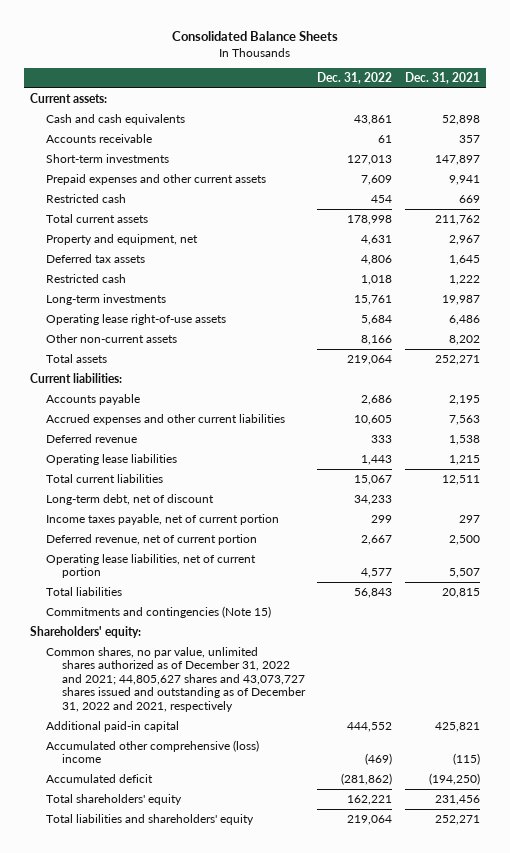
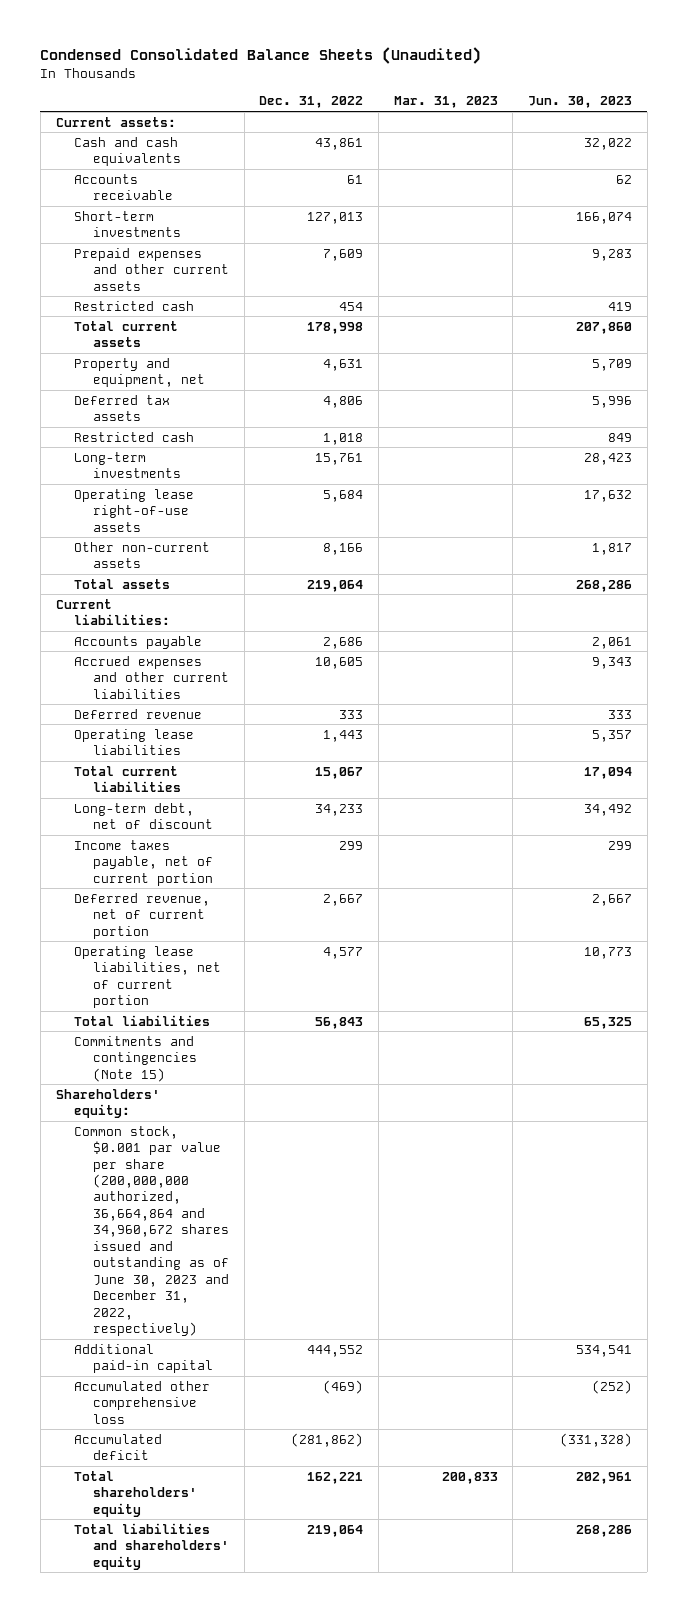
[171,31,338,42] Consolidated Balance Sheets -> [40,47,482,65] Condensed Consolidated Balance Sheets (Unaudited)
[404,71,480,84] Dec. 31, 2021 -> none
none -> [393,96,498,109] Mar. 31, 2023
none -> [528,96,633,109] Jun. 30, 2023
[46,647,307,712] Common shares, no par value, unlimited shares authorized as of December 31, 2022 and 2021; 44,805,627 shares and 43,073,727 shares issued and outstanding as of December 31, 2022 and 2021, respectively -> [74,1125,229,1337] Common stock, $0.001 par value per share (200,000,000 authorized, 36,664,864 and 34,960,672 shares issued and outstanding as of June 30, 2023 and December 31, 2022, respectively)
[46,740,260,764] Accumulated other comprehensive (loss) income -> [74,1380,211,1424] Accumulated other comprehensive loss

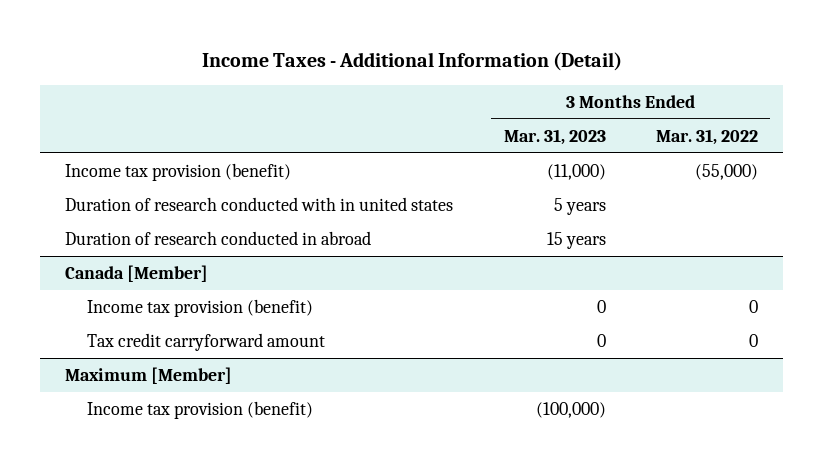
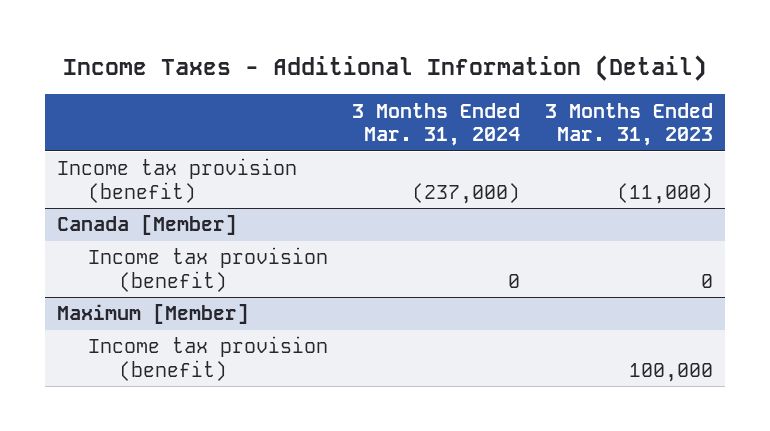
[655,128,758,145] Mar. 31, 2022 -> none
none -> [352,102,521,146] 3 Months Ended Mar. 31, 2024
[65,196,454,211] Duration of research conducted with in united states -> none
[65,230,372,245] Duration of research conducted in abroad -> none
[87,332,326,351] Tax credit carryforward amount -> none
[535,401,606,418] (100,000) -> [628,362,713,382] 100,000

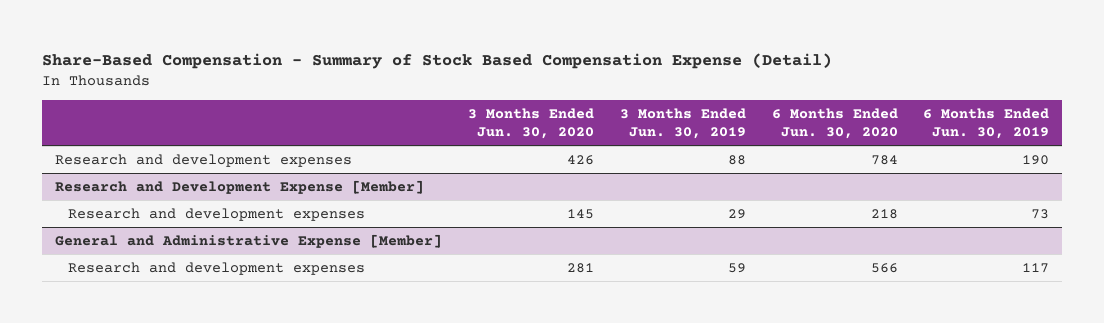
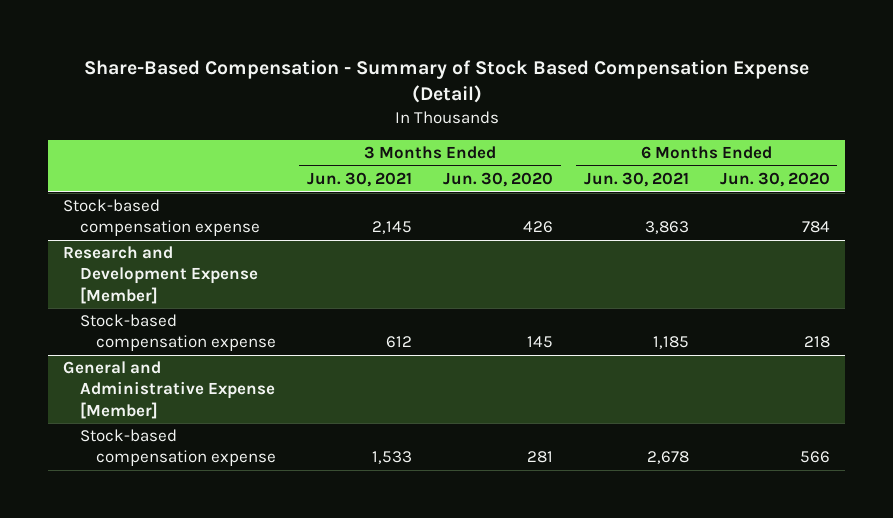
[619,107,746,140] 3 Months Ended Jun. 30, 2019 -> none
[923,107,1050,140] 6 Months Ended Jun. 30, 2019 -> none
none -> [307,172,413,188] Jun. 30, 2021
none -> [583,172,689,188] Jun. 30, 2021
[54,153,352,167] Research and development expenses -> [63,199,260,237] Stock-based compensation expense
[68,207,366,221] Research and development expenses -> [79,314,277,352] Stock-based compensation expense
[68,261,366,275] Research and development expenses -> [79,429,277,467] Stock-based compensation expense

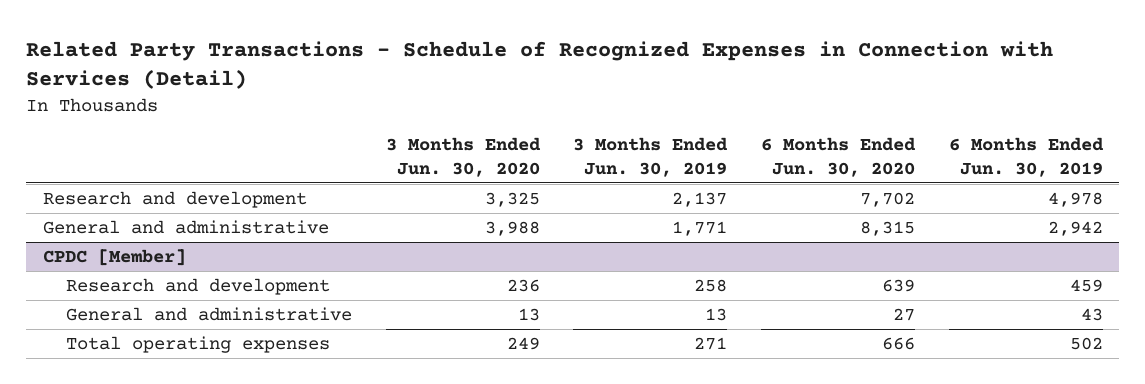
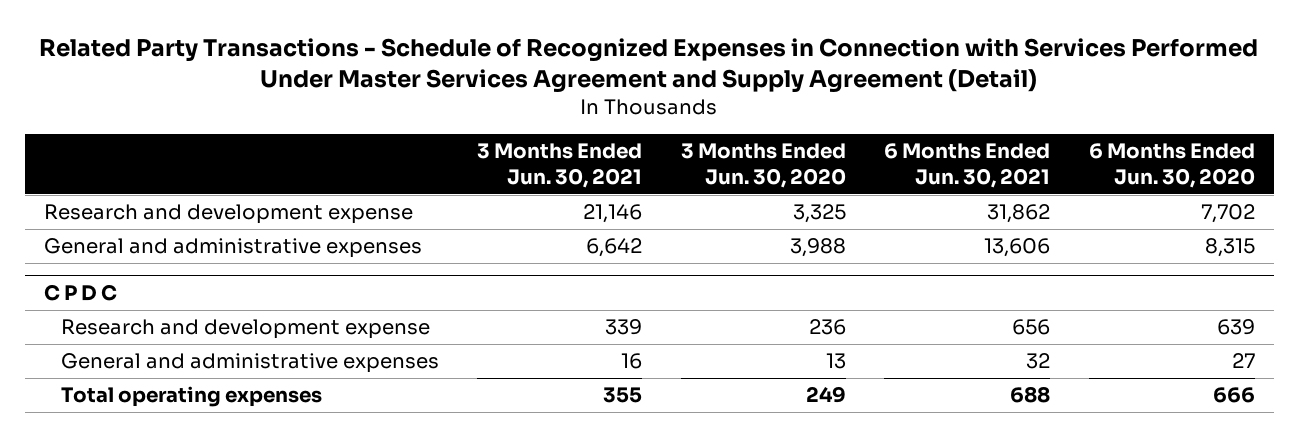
[25,40,1053,90] Related Party Transactions - Schedule of Recognized Expenses in Connection with Services (Detail) -> [39,37,1259,93] Related Party Transactions - Schedule of Recognized Expenses in Connection with Services Performed Under Master Services Agreement and Supply Agreement (Detail)
[573,137,729,177] 3 Months Ended Jun. 30, 2019 -> none
[948,137,1104,177] 6 Months Ended Jun. 30, 2019 -> none
none -> [477,143,643,189] 3 Months Ended Jun. 30, 2021
none -> [884,143,1051,189] 6 Months Ended Jun. 30, 2021
[42,191,307,209] Research and development -> [43,204,413,225] Research and development expense
[42,220,329,235] General and administrative -> [43,238,422,259] General and administrative expenses
[42,249,186,267] CPDC [Member] -> [43,284,117,302] C P D C
[66,278,331,296] Research and development -> [60,319,430,340] Research and development expense
[66,307,353,322] General and administrative -> [60,353,439,374] General and administrative expenses

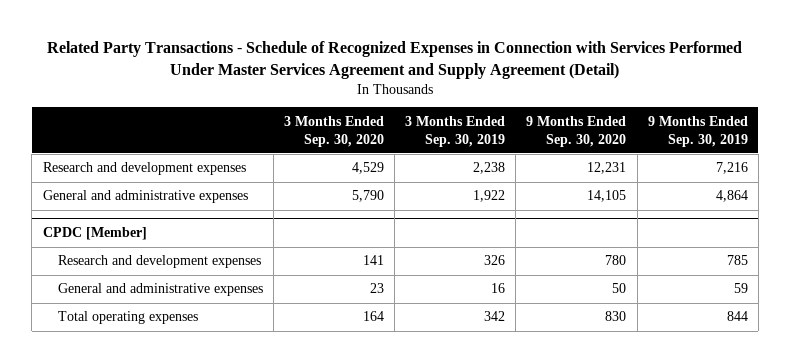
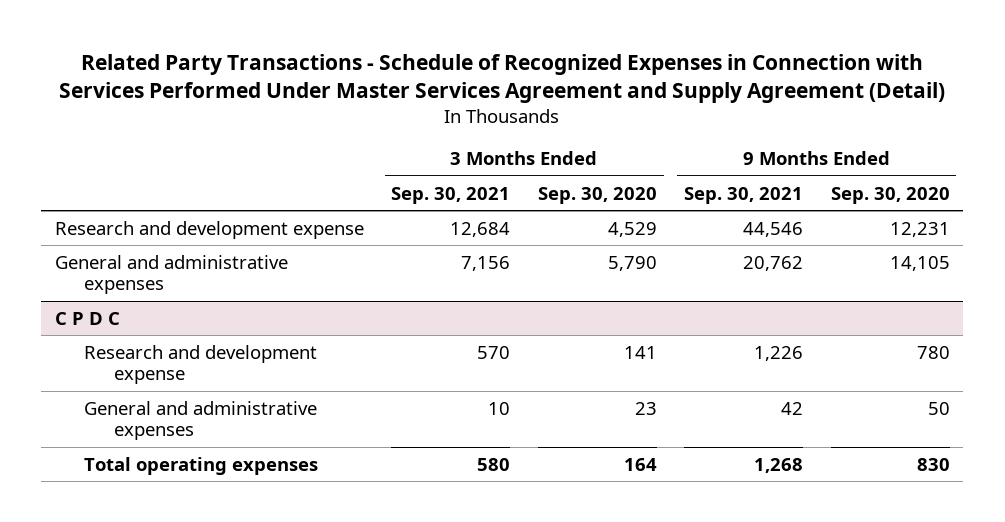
[405,115,506,147] 3 Months Ended Sep. 30, 2019 -> none
[647,115,748,147] 9 Months Ended Sep. 30, 2019 -> none
none -> [391,186,511,204] Sep. 30, 2021
none -> [684,186,804,204] Sep. 30, 2021
[42,162,246,176] Research and development expenses -> [54,220,364,239] Research and development expense
[42,227,147,241] CPDC [Member] -> [54,311,120,325] C P D C
[57,255,261,269] Research and development expenses -> [84,344,318,385] Research and development expense

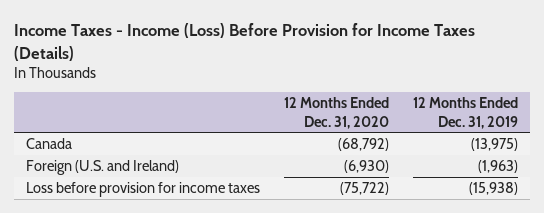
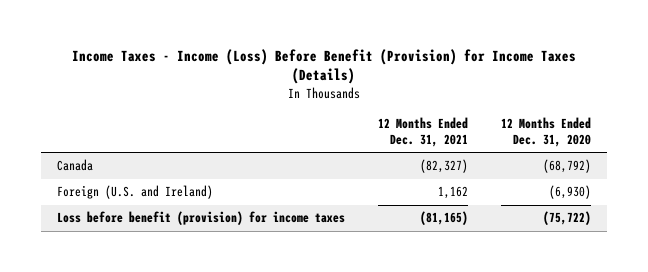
[14,23,476,61] Income Taxes - Income (Loss) Before Provision for Income Taxes (Details) -> [72,48,577,85] Income Taxes - Income (Loss) Before Benefit (Provision) for Income Taxes (Details)
[413,97,519,129] 12 Months Ended Dec. 31, 2019 -> none
none -> [378,116,469,147] 12 Months Ended Dec. 31, 2021
[26,181,261,197] Loss before provision for income taxes -> [57,211,346,226] Loss before benefit (provision) for income taxes

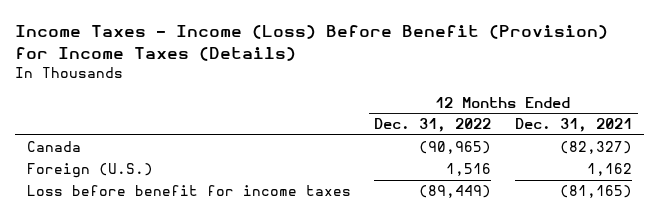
[500,116,591,147] 12 Months Ended Dec. 31, 2020 -> none
none -> [374,118,492,133] Dec. 31, 2022
[57,185,214,200] Foreign (U.S. and Ireland) -> [26,163,153,179] Foreign (U.S.)
[57,211,346,226] Loss before benefit (provision) for income taxes -> [26,185,351,197] Loss before benefit for income taxes

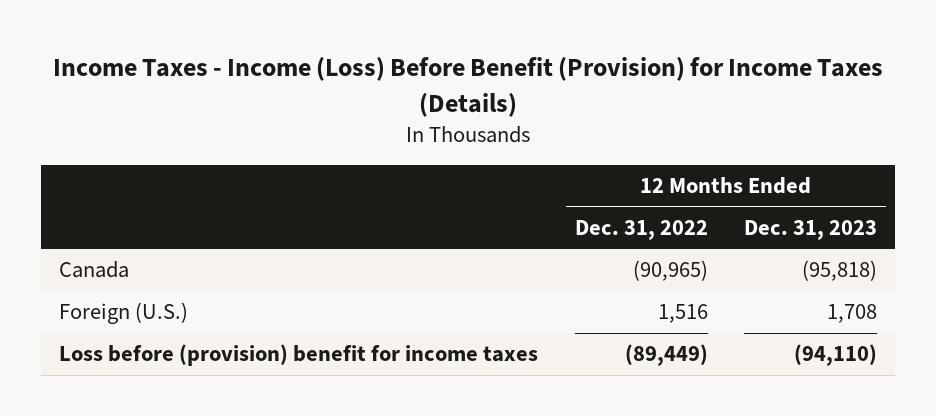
[515,118,633,133] Dec. 31, 2021 -> none
none -> [744,219,878,240] Dec. 31, 2023
[26,185,351,197] Loss before benefit for income taxes -> [59,344,539,367] Loss before (provision) benefit for income taxes

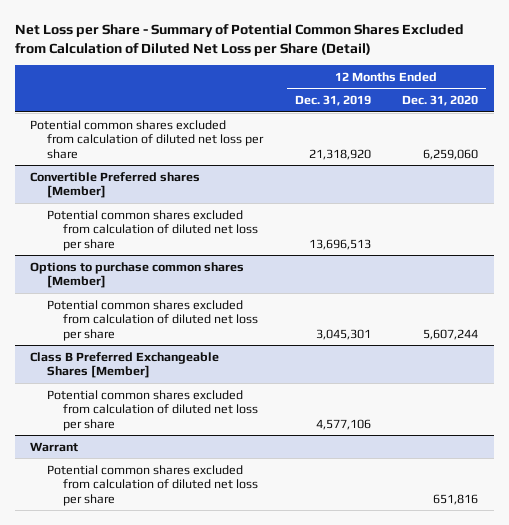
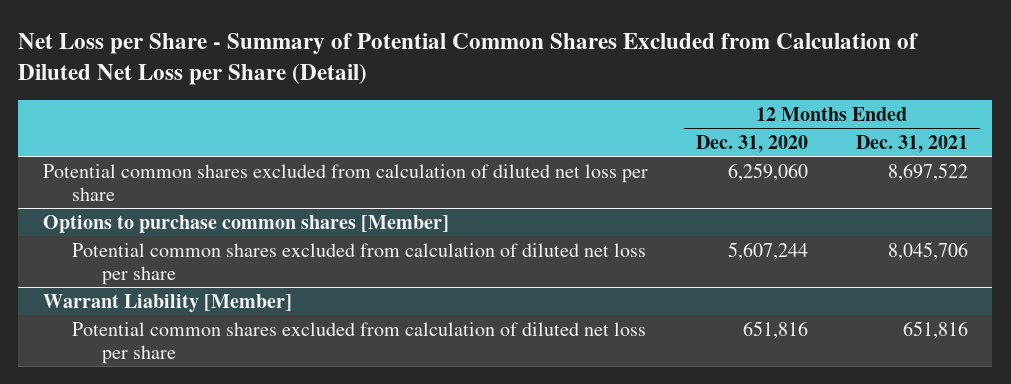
[294,95,371,107] Dec. 31, 2019 -> none
none -> [856,134,969,153] Dec. 31, 2021
[30,171,201,199] Convertible Preferred shares [Member] -> none
[46,209,259,251] Potential common shares excluded from calculation of diluted net loss per share -> none
[30,351,220,379] Class B Preferred Exchangeable Shares [Member] -> none
[46,389,259,431] Potential common shares excluded from calculation of diluted net loss per share -> none
[30,441,79,452] Warrant -> [42,293,292,313] Warrant Liability [Member]

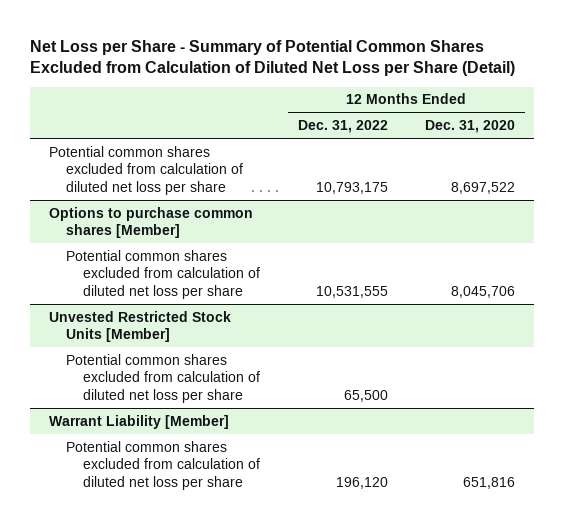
[856,134,969,153] Dec. 31, 2021 -> none
none -> [297,120,388,134] Dec. 31, 2022
[727,162,808,181] 6,259,060 -> [451,181,516,194] 8,697,522
[727,241,808,260] 5,607,244 -> [451,285,516,298] 8,045,706
none -> [49,310,232,343] Unvested Restricted Stock Units [Member]
none -> [66,353,261,403] Potential common shares excluded from calculation of diluted net loss per share

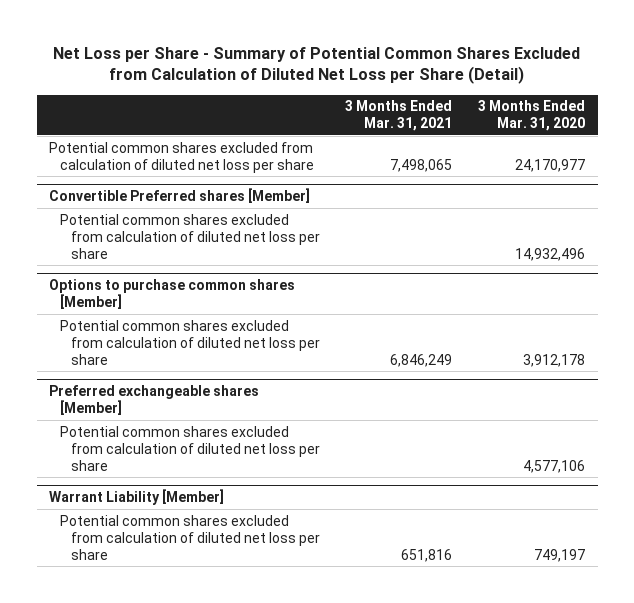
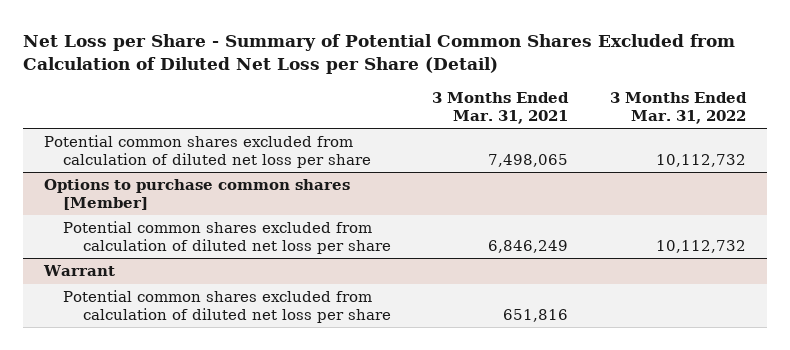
[477,100,585,132] 3 Months Ended Mar. 31, 2020 -> none
none -> [610,92,748,124] 3 Months Ended Mar. 31, 2022
[49,188,311,204] Convertible Preferred shares [Member] -> none
[60,213,321,259] Potential common shares excluded from calculation of diluted net loss per share -> none
[49,385,260,416] Preferred exchangeable shares [Member] -> none
[60,425,321,471] Potential common shares excluded from calculation of diluted net loss per share -> none
[49,489,225,506] Warrant Liability [Member] -> [43,265,116,277] Warrant

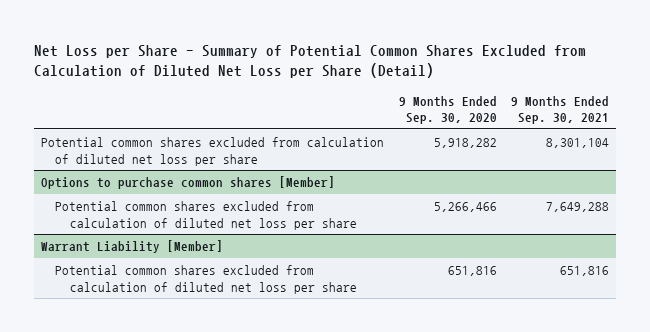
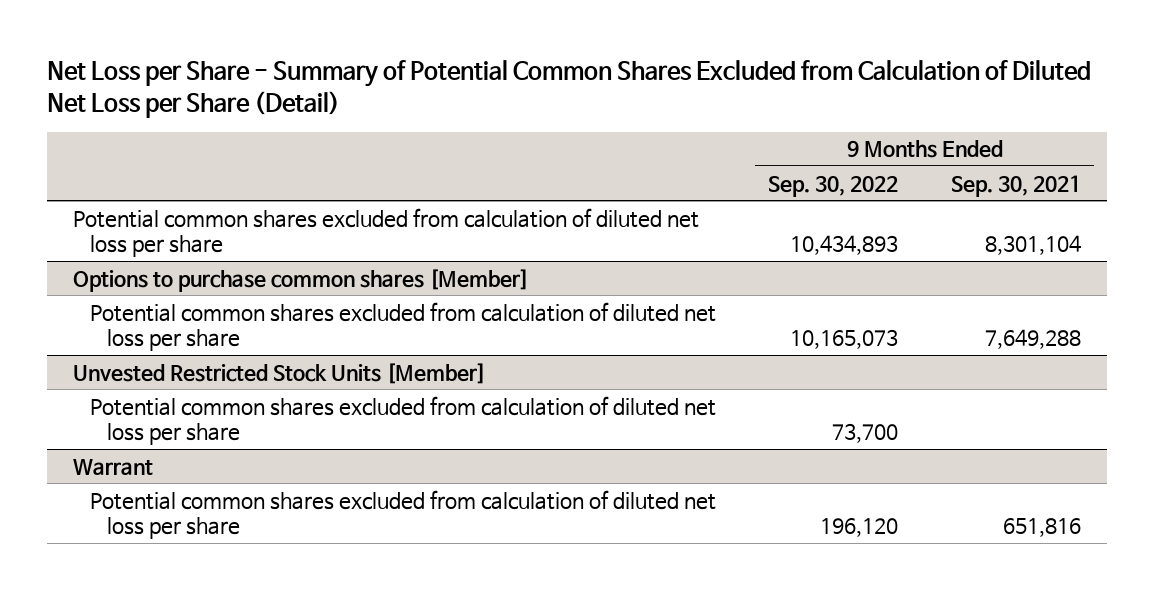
[398,95,497,124] 9 Months Ended Sep. 30, 2020 -> none
none -> [768,175,899,197] Sep. 30, 2022
none -> [73,362,487,384] Unvested Restricted Stock Units [Member]
none -> [90,395,717,446] Potential common shares excluded from calculation of diluted net loss per share
[41,240,224,254] Warrant Liability [Member] -> [73,458,154,475] Warrant

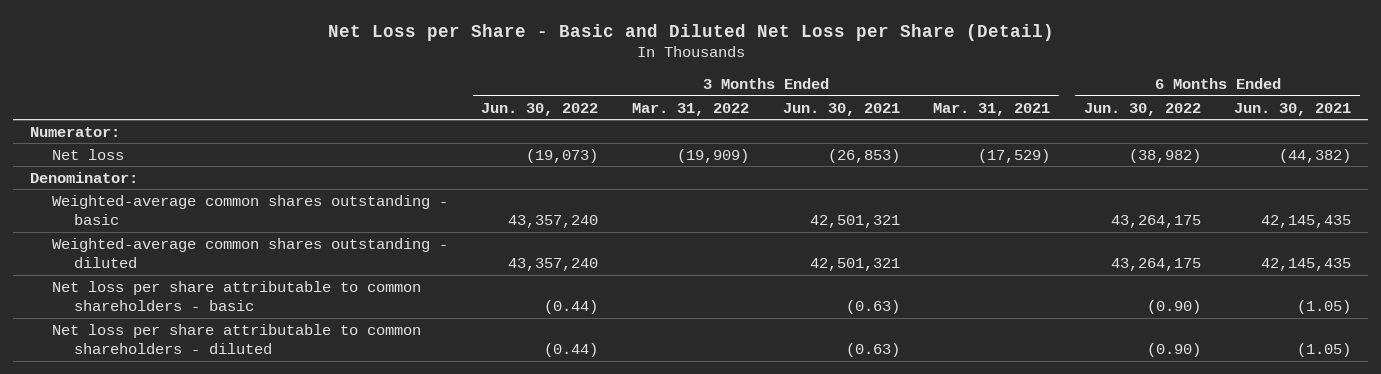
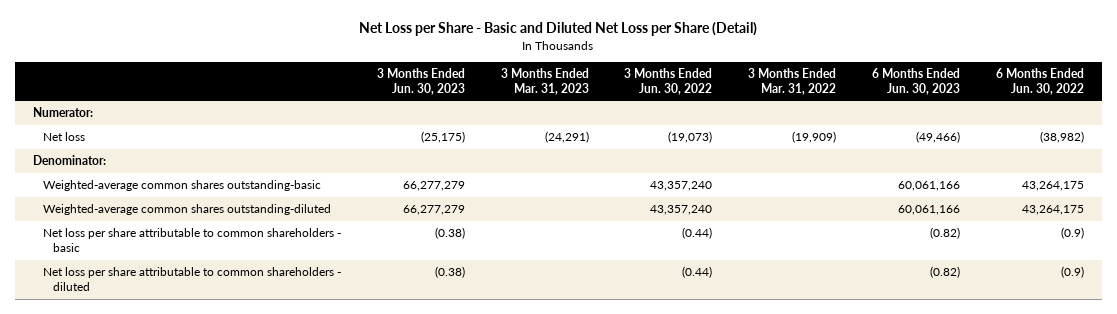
[782,102,900,116] Jun. 30, 2021 -> none
[933,102,1051,116] Mar. 31, 2021 -> none
[1234,102,1352,116] Jun. 30, 2021 -> none
none -> [376,67,465,96] 3 Months Ended Jun. 30, 2023
none -> [500,67,589,96] 3 Months Ended Mar. 31, 2023
none -> [872,67,961,96] 6 Months Ended Jun. 30, 2023
[51,194,448,226] Weighted-average common shares outstanding - basic -> [42,180,321,192] Weighted-average common shares outstanding-basic
[51,237,448,269] Weighted-average common shares outstanding - diluted -> [42,204,331,216] Weighted-average common shares outstanding-diluted
[1146,300,1201,315] (0.90) -> [1061,227,1085,240] (0.9)
[1146,343,1201,358] (0.90) -> [1061,266,1085,279] (0.9)

